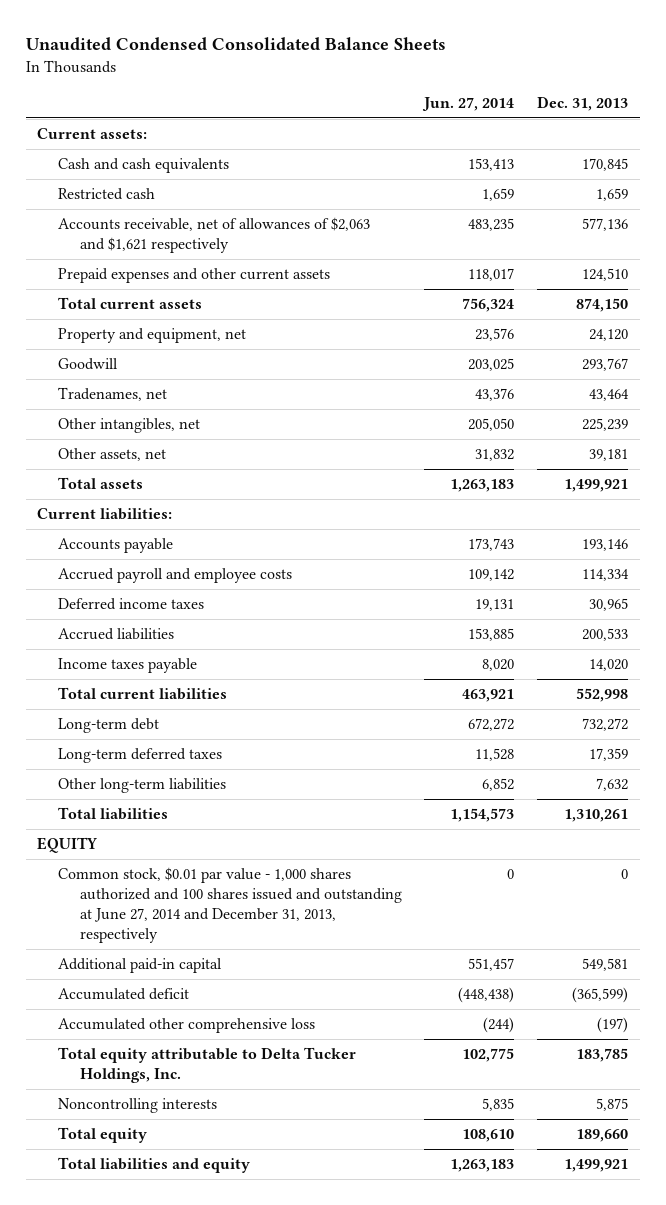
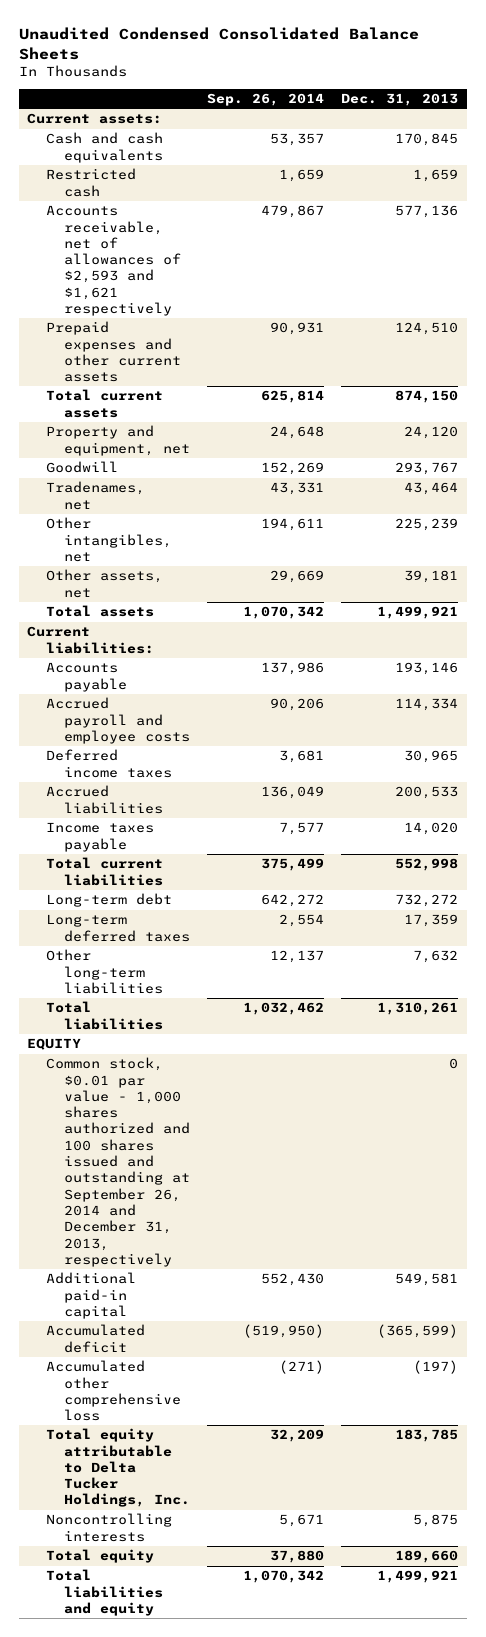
[422,96,515,111] Jun. 27, 2014 -> none
none -> [207,92,325,106] Sep. 26, 2014
[58,217,371,253] Accounts receivable, net of allowances of $2,063 and $1,621 respectively -> [45,205,182,317] Accounts receivable, net of allowances of $2,593 and $1,621 respectively
[58,867,402,943] Common stock, $0.01 par value - 1,000 shares authorized and 100 shares issued and outstanding at June 27, 2014 and December 31, 2013, respectively -> [45,1057,191,1267] Common stock, $0.01 par value - 1,000 shares authorized and 100 shares issued and outstanding at September 26, 2014 and December 31, 2013, respectively

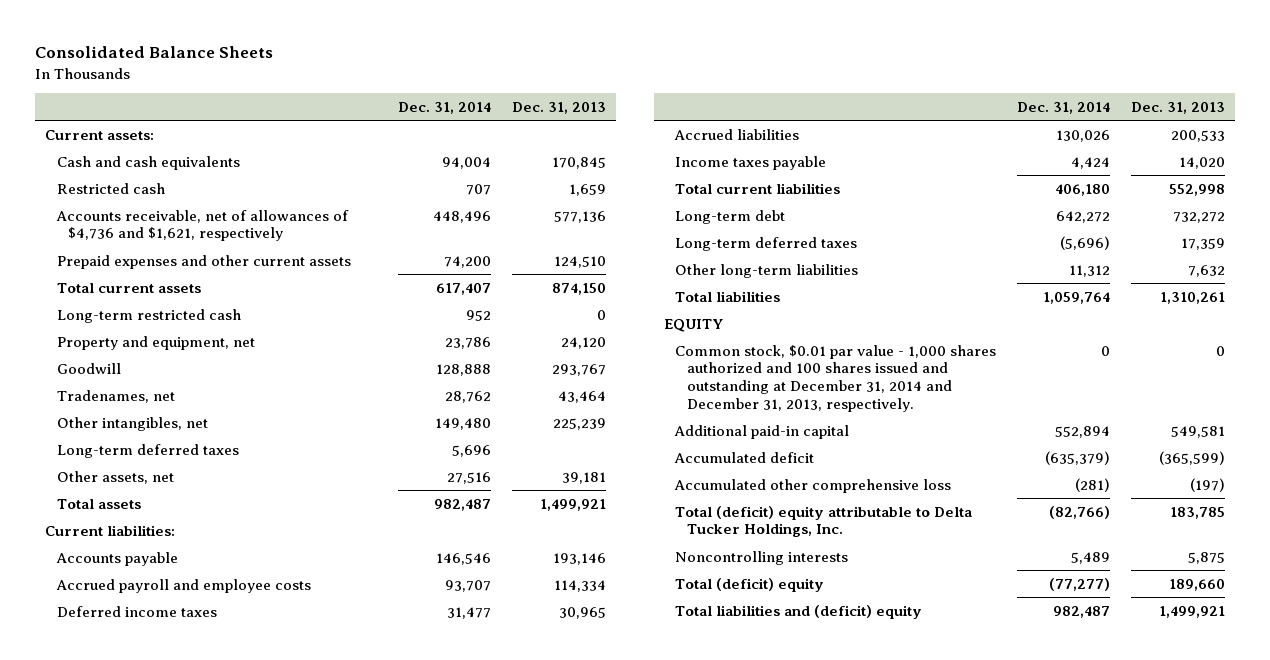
[18,26,419,60] Unaudited Condensed Consolidated Balance Sheets -> [35,46,274,59] Consolidated Balance Sheets
[207,92,325,106] Sep. 26, 2014 -> none
none -> [398,101,492,114] Dec. 31, 2014
[45,205,182,317] Accounts receivable, net of allowances of $2,593 and $1,621 respectively -> [55,209,349,242] Accounts receivable, net of allowances of $4,736 and $1,621, respectively
none -> [56,308,241,323] Long-term restricted cash
none -> [56,443,239,458] Long-term deferred taxes
[45,1057,191,1267] Common stock, $0.01 par value - 1,000 shares authorized and 100 shares issued and outstanding at September 26, 2014 and December 31, 2013, respectively -> [675,344,997,413] Common stock, $0.01 par value - 1,000 shares authorized and 100 shares issued and outstanding at December 31, 2014 and December 31, 2013, respectively.
[45,1428,191,1508] Total equity attributable to Delta Tucker Holdings, Inc. -> [675,505,973,538] Total (deficit) equity attributable to Delta Tucker Holdings, Inc.
[45,1549,154,1564] Total equity -> [675,577,825,592] Total (deficit) equity
[45,1569,164,1616] Total liabilities and equity -> [675,604,923,619] Total liabilities and (deficit) equity

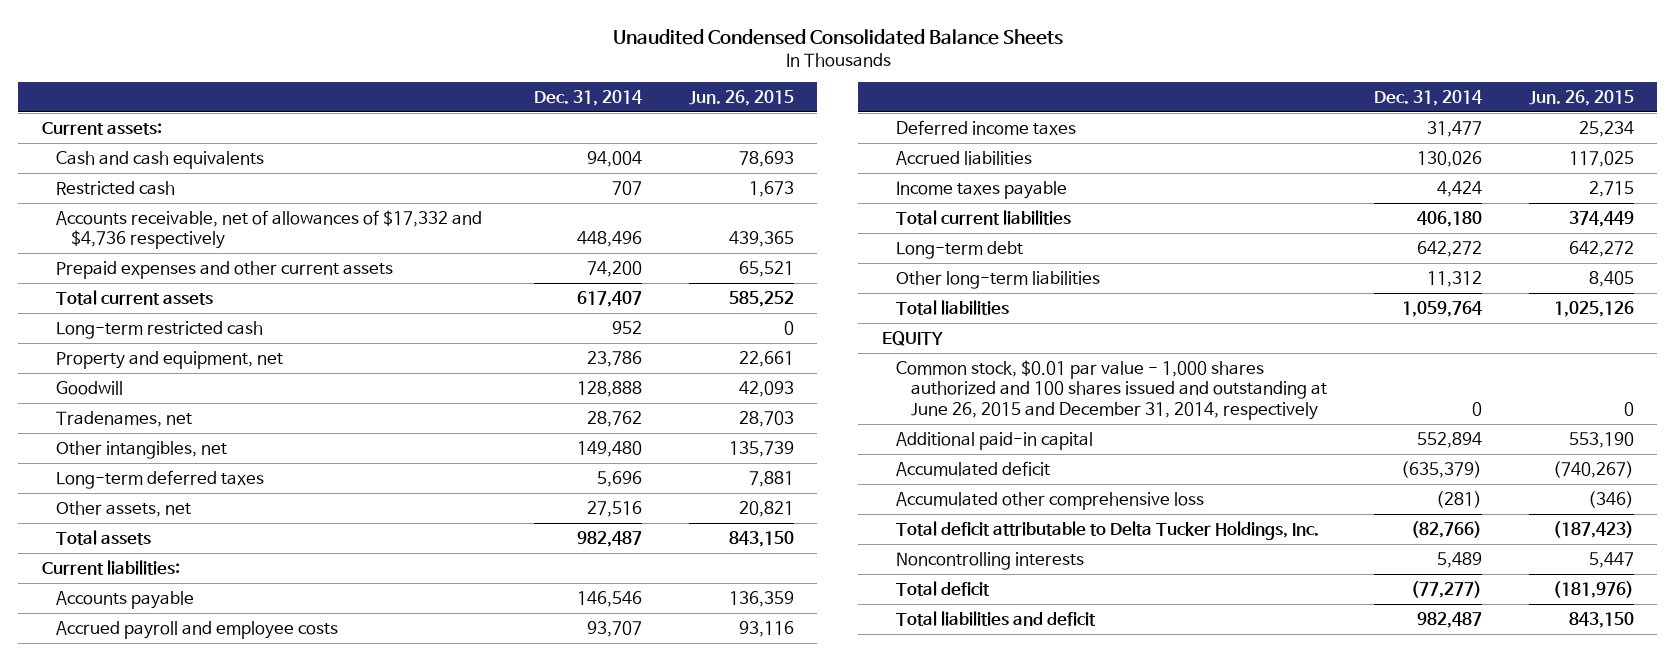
[35,46,274,59] Consolidated Balance Sheets -> [612,28,1063,45] Unaudited Condensed Consolidated Balance Sheets
[512,101,607,114] Dec. 31, 2013 -> none
none -> [688,89,794,106] Jun. 26, 2015
[55,209,349,242] Accounts receivable, net of allowances of $4,736 and $1,621, respectively -> [56,209,483,250] Accounts receivable, net of allowances of $17,332 and $4,736 respectively
[675,236,858,251] Long-term deferred taxes -> none
[675,344,997,413] Common stock, $0.01 par value - 1,000 shares authorized and 100 shares issued and outstanding at December 31, 2014 and December 31, 2013, respectively. -> [896,359,1327,421] Common stock, $0.01 par value - 1,000 shares authorized and 100 shares issued and outstanding at June 26, 2015 and December 31, 2014, respectively
[675,505,973,538] Total (deficit) equity attributable to Delta Tucker Holdings, Inc. -> [896,520,1320,540] Total deficit attributable to Delta Tucker Holdings, Inc.
[675,577,825,592] Total (deficit) equity -> [896,580,991,596] Total deficit
[675,604,923,619] Total liabilities and (deficit) equity -> [896,610,1097,626] Total liabilities and deficit

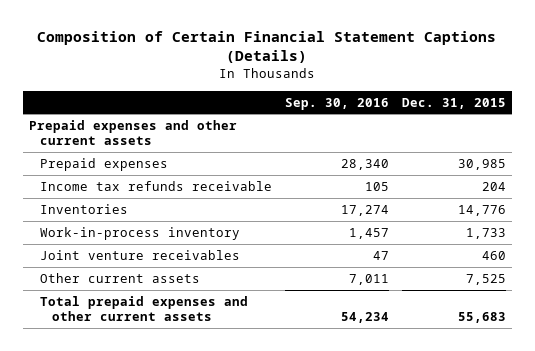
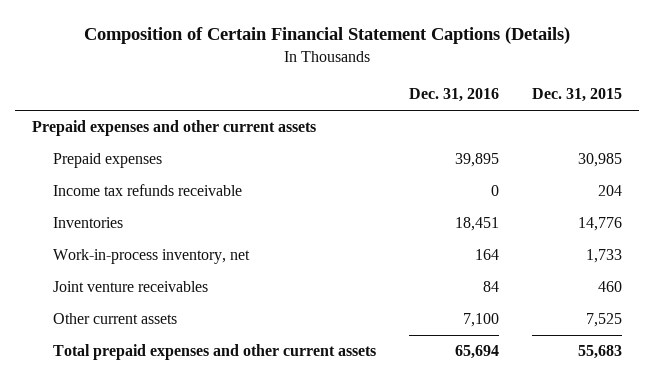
[285,97,390,110] Sep. 30, 2016 -> none
none -> [409,88,500,103] Dec. 31, 2016
[40,226,241,240] Work-in-process inventory -> [53,249,251,265] Work-in-process inventory, net

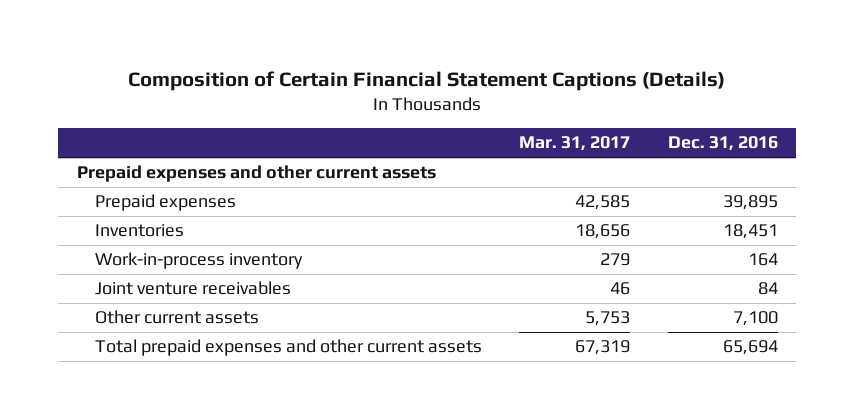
[532,88,623,103] Dec. 31, 2015 -> none
none -> [519,136,631,152] Mar. 31, 2017
[53,184,243,197] Income tax refunds receivable -> none
[53,249,251,265] Work-in-process inventory, net -> [94,252,303,270] Work-in-process inventory

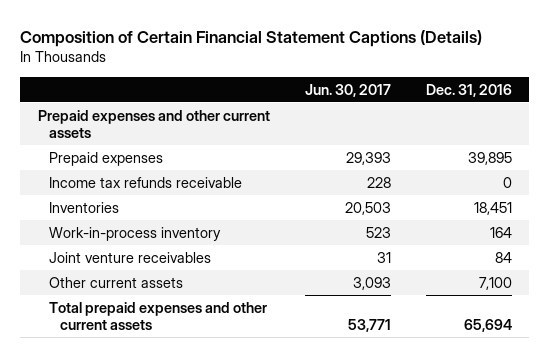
[519,136,631,152] Mar. 31, 2017 -> none
none -> [304,83,391,97] Jun. 30, 2017
none -> [48,176,242,188] Income tax refunds receivable

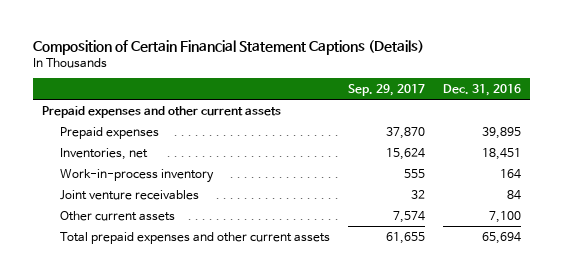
[304,83,391,97] Jun. 30, 2017 -> none
none -> [348,83,426,96] Sep. 29, 2017
[48,176,242,188] Income tax refunds receivable -> none
[48,201,119,213] Inventories -> [60,147,149,160] Inventories, net

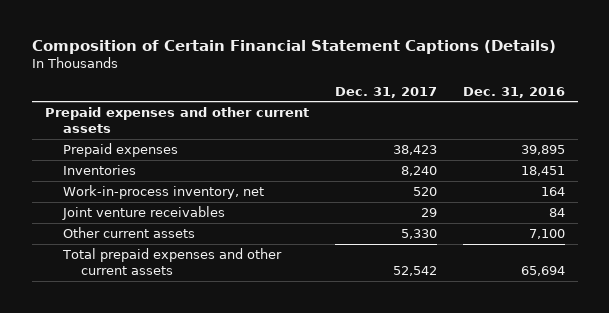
[348,83,426,96] Sep. 29, 2017 -> none
none -> [334,86,437,98] Dec. 31, 2017
[60,147,149,160] Inventories, net -> [62,164,136,175] Inventories
[60,168,215,183] Work-in-process inventory -> [62,184,264,199] Work-in-process inventory, net

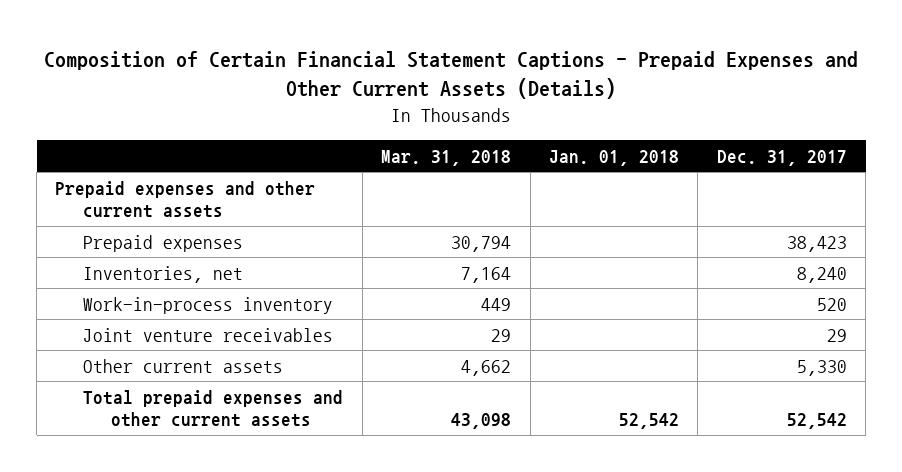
[31,40,556,55] Composition of Certain Financial Statement Captions (Details) -> [44,50,859,100] Composition of Certain Financial Statement Captions - Prepaid Expenses and Other Current Assets (Details)
[462,86,565,98] Dec. 31, 2016 -> none
none -> [381,149,512,166] Mar. 31, 2018
none -> [549,149,680,166] Jan. 01, 2018
[62,164,136,175] Inventories -> [83,265,244,283] Inventories, net
[62,184,264,199] Work-in-process inventory, net -> [83,296,334,314] Work-in-process inventory

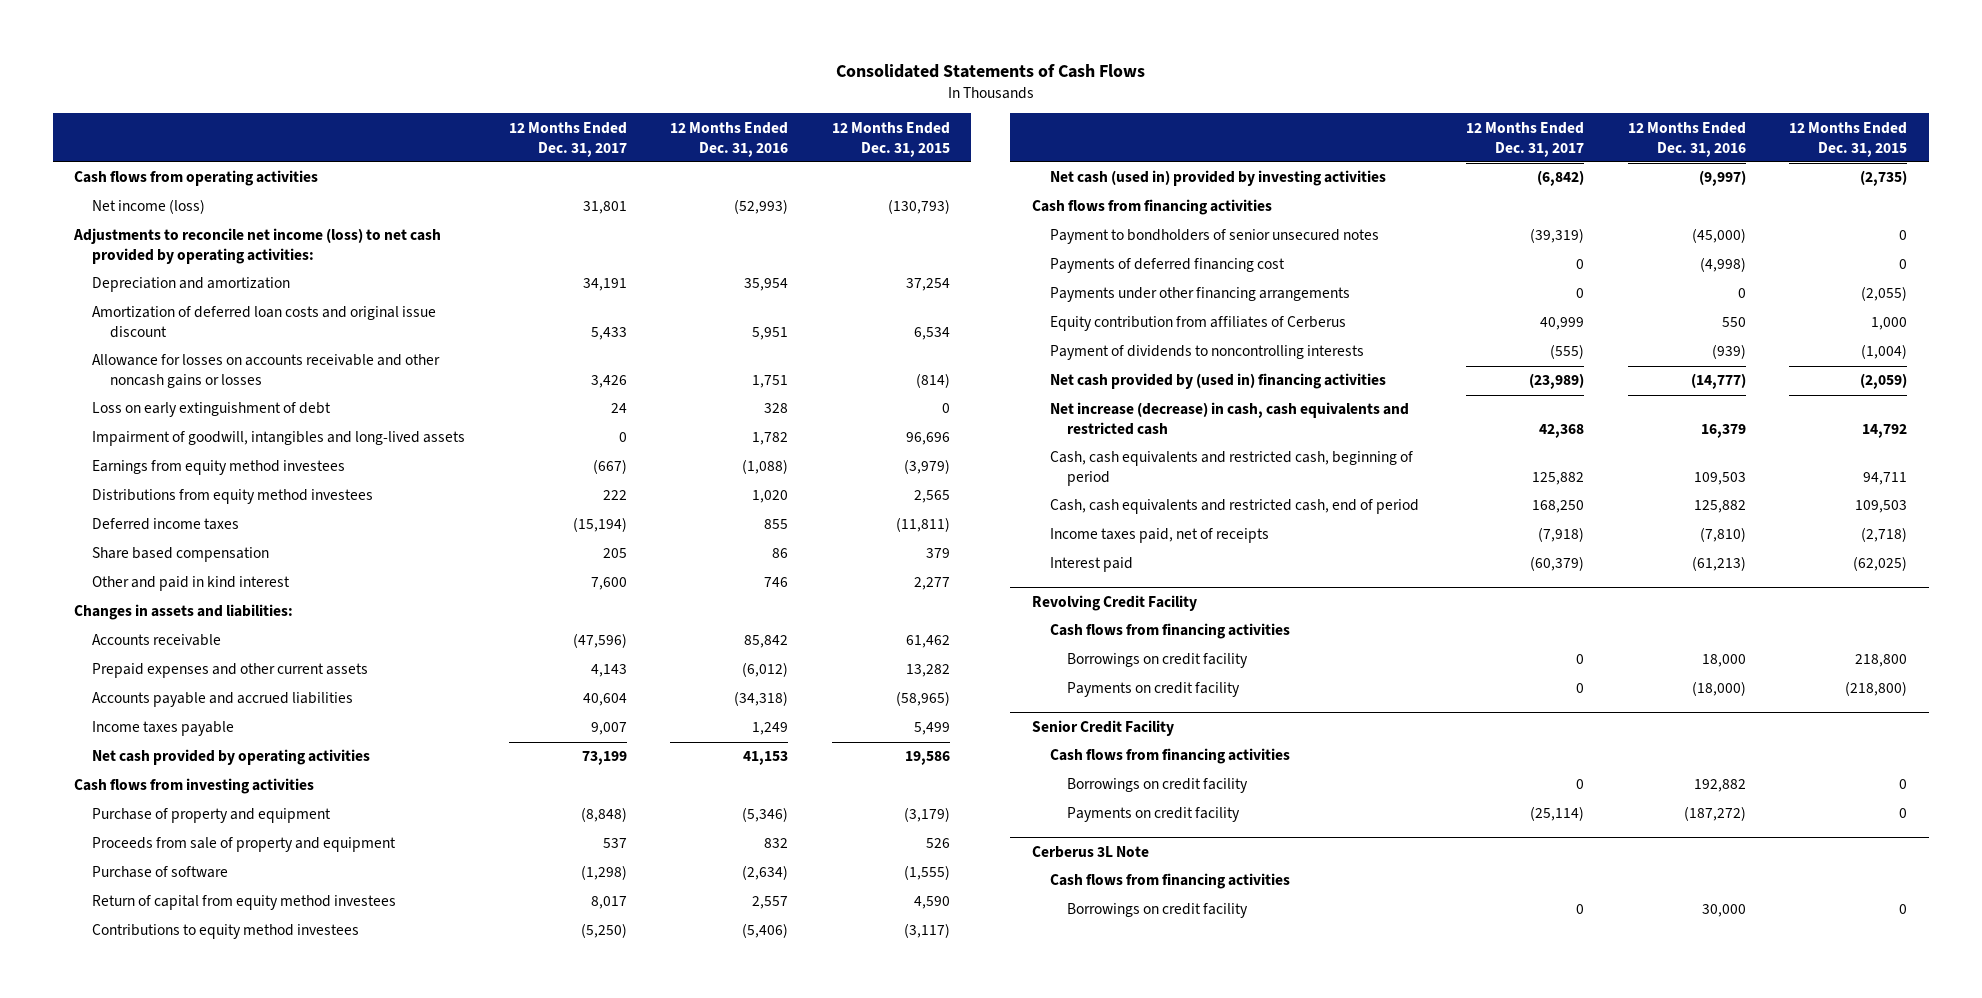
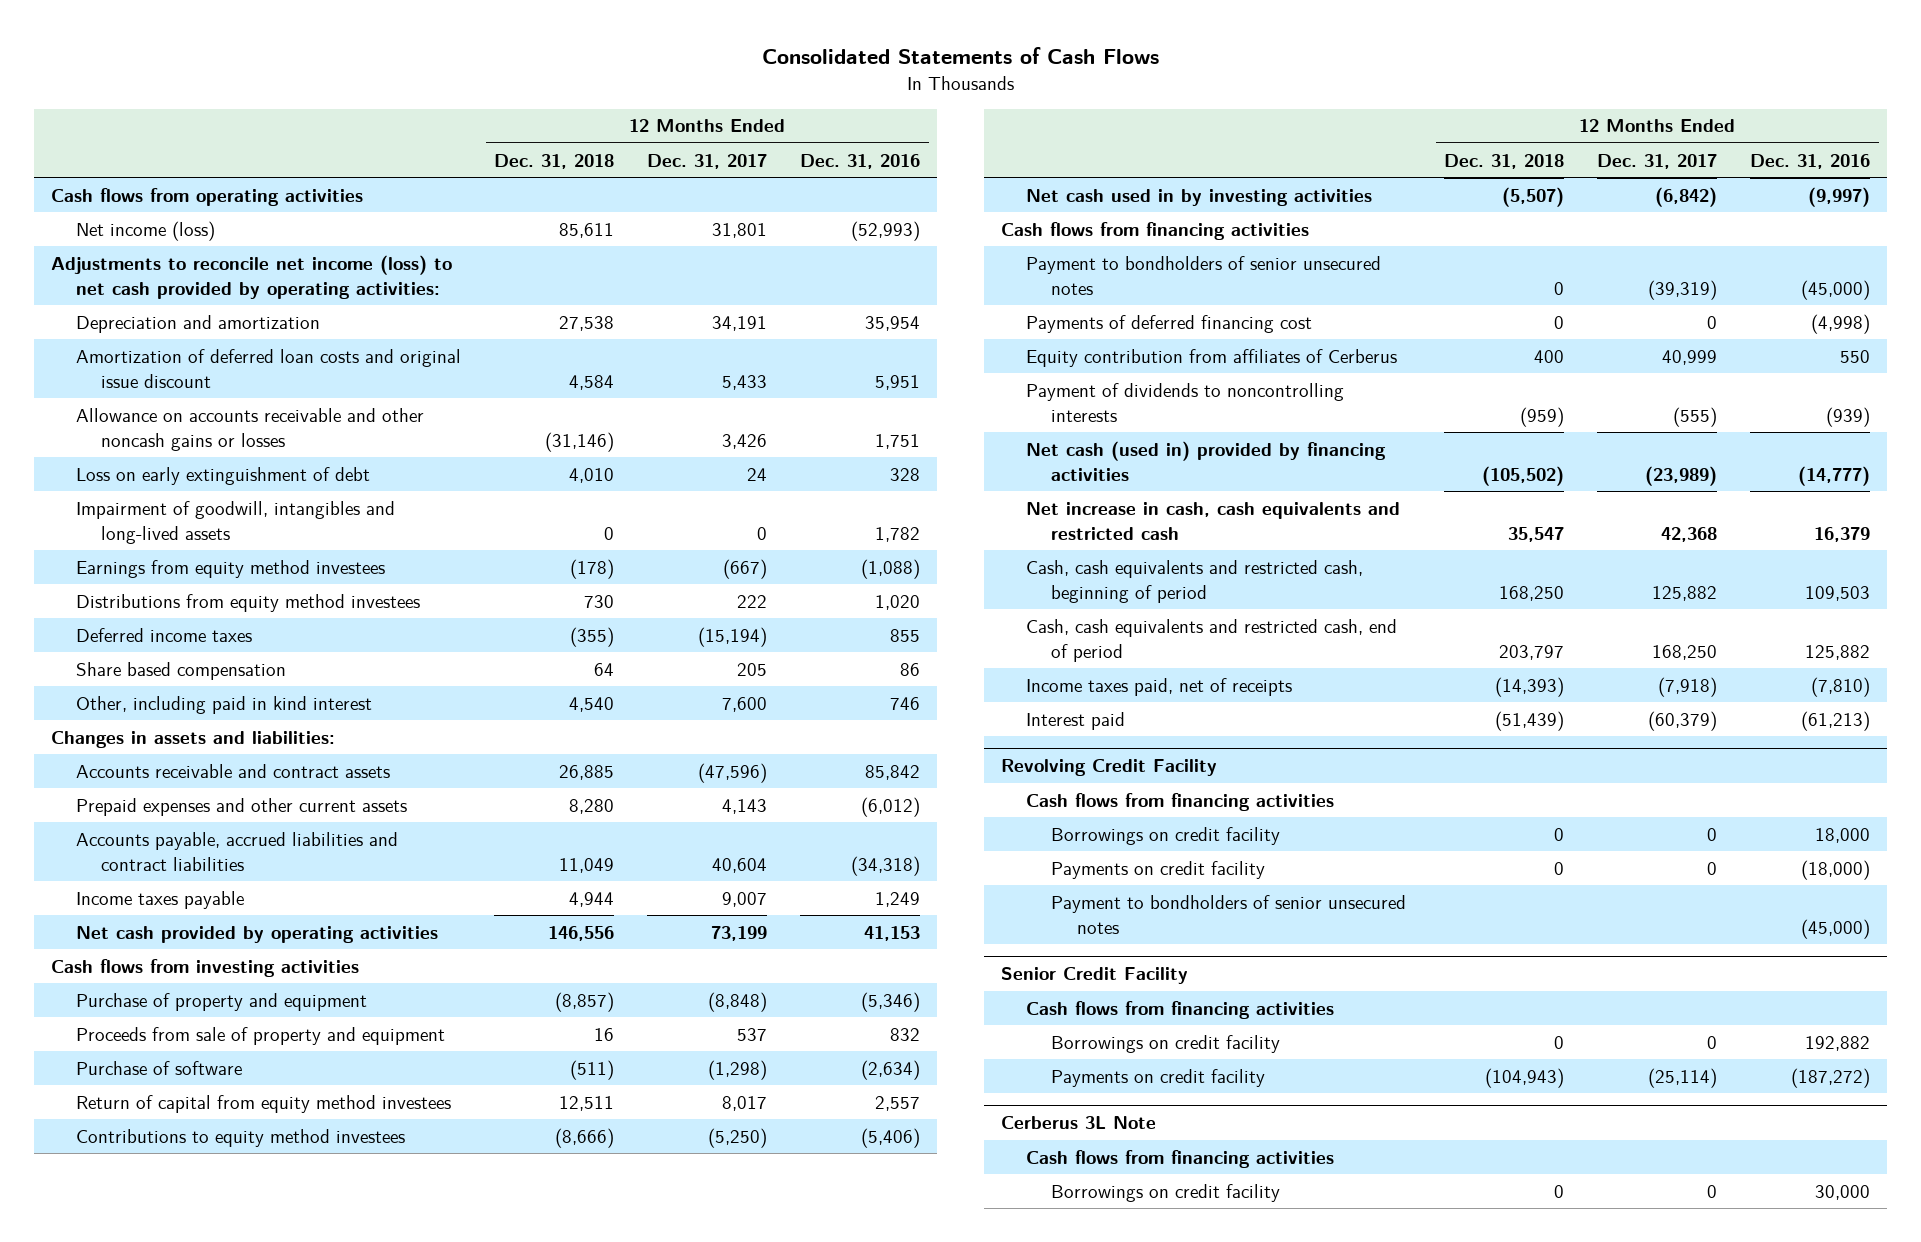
[831,121,950,157] 12 Months Ended Dec. 31, 2015 -> none
none -> [494,153,615,169] Dec. 31, 2018
[91,354,440,389] Allowance for losses on accounts receivable and other noncash gains or losses -> [76,407,425,451] Allowance on accounts receivable and other noncash gains or losses
[91,576,290,592] Other and paid in kind interest -> [76,695,373,714] Other, including paid in kind interest
[91,634,221,647] Accounts receivable -> [76,763,391,778] Accounts receivable and contract assets
[91,692,353,708] Accounts payable and accrued liabilities -> [76,831,399,871] Accounts payable, accrued liabilities and contract liabilities
[1049,170,1386,187] Net cash (used in) provided by investing activities -> [1026,188,1373,206] Net cash used in by investing activities
[1049,287,1350,303] Payments under other financing arrangements -> none
[1049,373,1386,390] Net cash provided by (used in) financing activities -> [1026,440,1387,481] Net cash (used in) provided by financing activities
[1049,402,1409,436] Net increase (decrease) in cash, cash equivalents and restricted cash -> [1026,501,1401,540] Net increase in cash, cash equivalents and restricted cash
none -> [1051,894,1407,934] Payment to bondholders of senior unsecured notes

